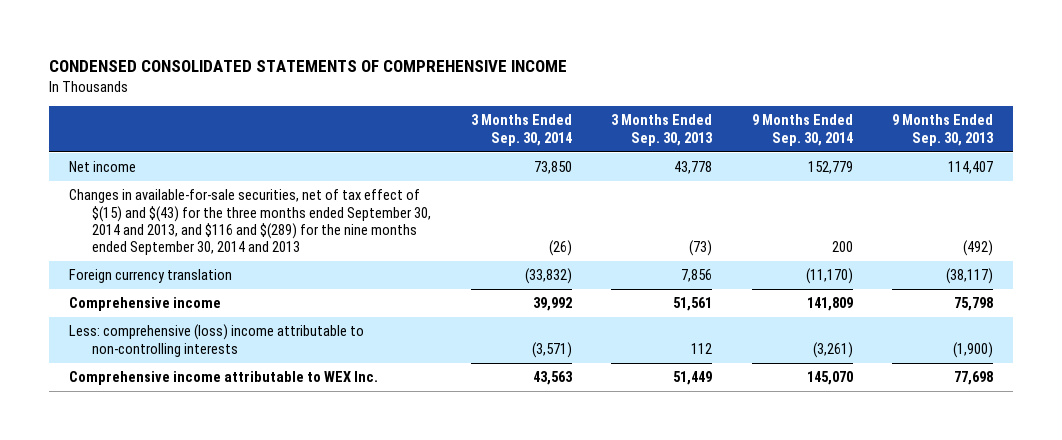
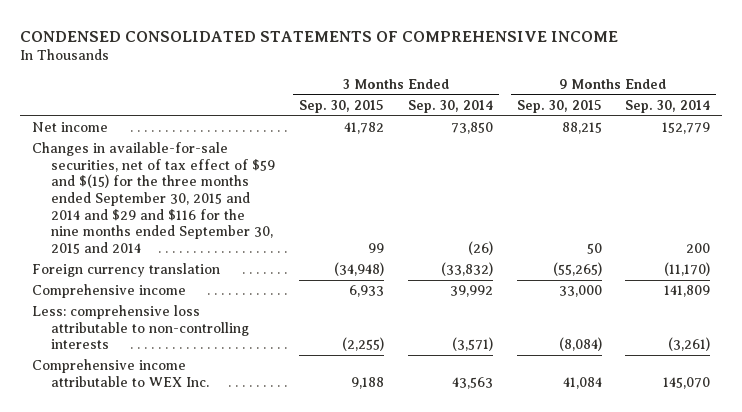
[611,114,714,146] 3 Months Ended Sep. 30, 2013 -> none
[892,114,995,146] 9 Months Ended Sep. 30, 2013 -> none
none -> [298,100,384,114] Sep. 30, 2015
none -> [516,100,602,114] Sep. 30, 2015
[68,189,432,256] Changes in available-for-sale securities, net of tax effect of $(15) and $(43) for the three months ended September 30, 2014 and 2013, and $116 and $(289) for the nine months ended September 30, 2014 and 2013 -> [31,142,276,255] Changes in available-for-sale securities, net of tax effect of $59 and $(15) for the three months ended September 30, 2015 and 2014 and $29 and $116 for the nine months ended September 30, 2015 and 2014
[68,324,364,357] Less: comprehensive (loss) income attributable to non-controlling interests -> [31,305,250,350] Less: comprehensive loss attributable to non-controlling interests

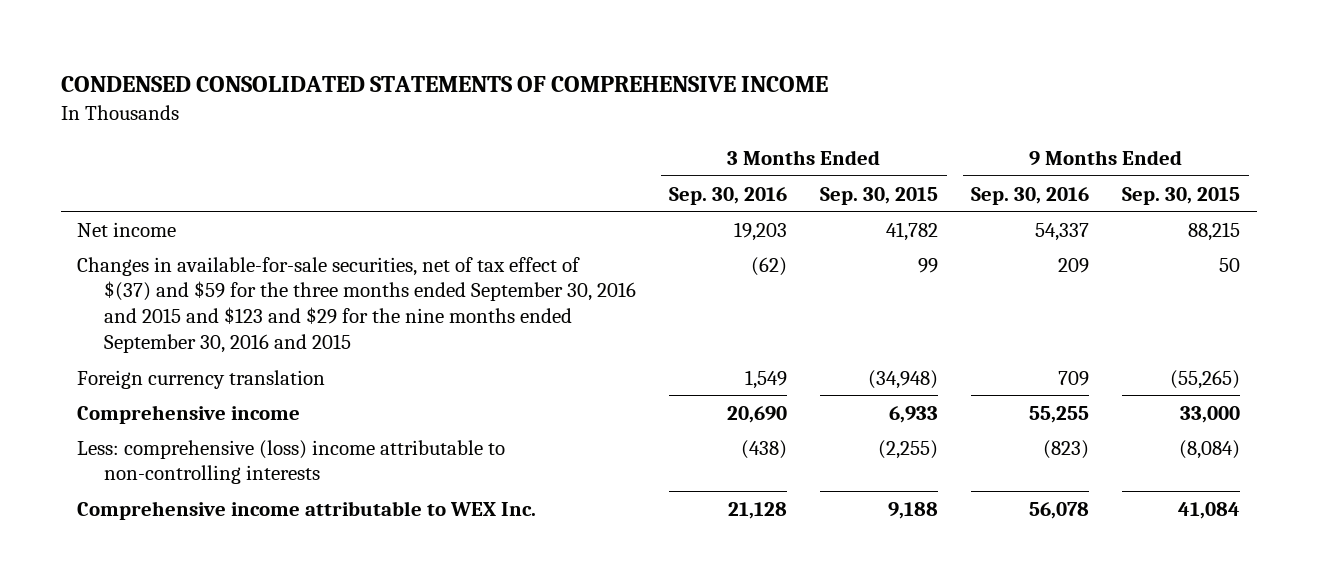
[407,100,493,114] Sep. 30, 2014 -> none
[625,100,711,114] Sep. 30, 2014 -> none
none -> [669,186,788,205] Sep. 30, 2016
none -> [971,186,1090,205] Sep. 30, 2016
[31,142,276,255] Changes in available-for-sale securities, net of tax effect of $59 and $(15) for the three months ended September 30, 2015 and 2014 and $29 and $116 for the nine months ended September 30, 2015 and 2014 -> [77,256,637,354] Changes in available-for-sale securities, net of tax effect of $(37) and $59 for the three months ended September 30, 2016 and 2015 and $123 and $29 for the nine months ended September 30, 2016 and 2015
[31,305,250,350] Less: comprehensive loss attributable to non-controlling interests -> [77,439,506,485] Less: comprehensive (loss) income attributable to non-controlling interests

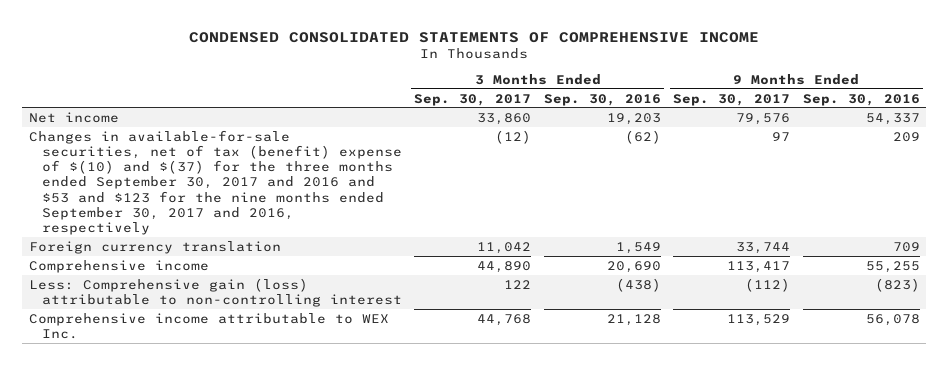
[820,186,939,205] Sep. 30, 2015 -> none
[1122,186,1241,205] Sep. 30, 2015 -> none
none -> [414,93,532,106] Sep. 30, 2017
none -> [673,93,791,106] Sep. 30, 2017
[77,256,637,354] Changes in available-for-sale securities, net of tax effect of $(37) and $59 for the three months ended September 30, 2016 and 2015 and $123 and $29 for the nine months ended September 30, 2016 and 2015 -> [28,129,402,236] Changes in available-for-sale securities, net of tax (benefit) expense of $(10) and $(37) for the three months ended September 30, 2017 and 2016 and $53 and $123 for the nine months ended September 30, 2017 and 2016, respectively
[77,439,506,485] Less: comprehensive (loss) income attributable to non-controlling interests -> [28,277,402,307] Less: Comprehensive gain (loss) attributable to non-controlling interest

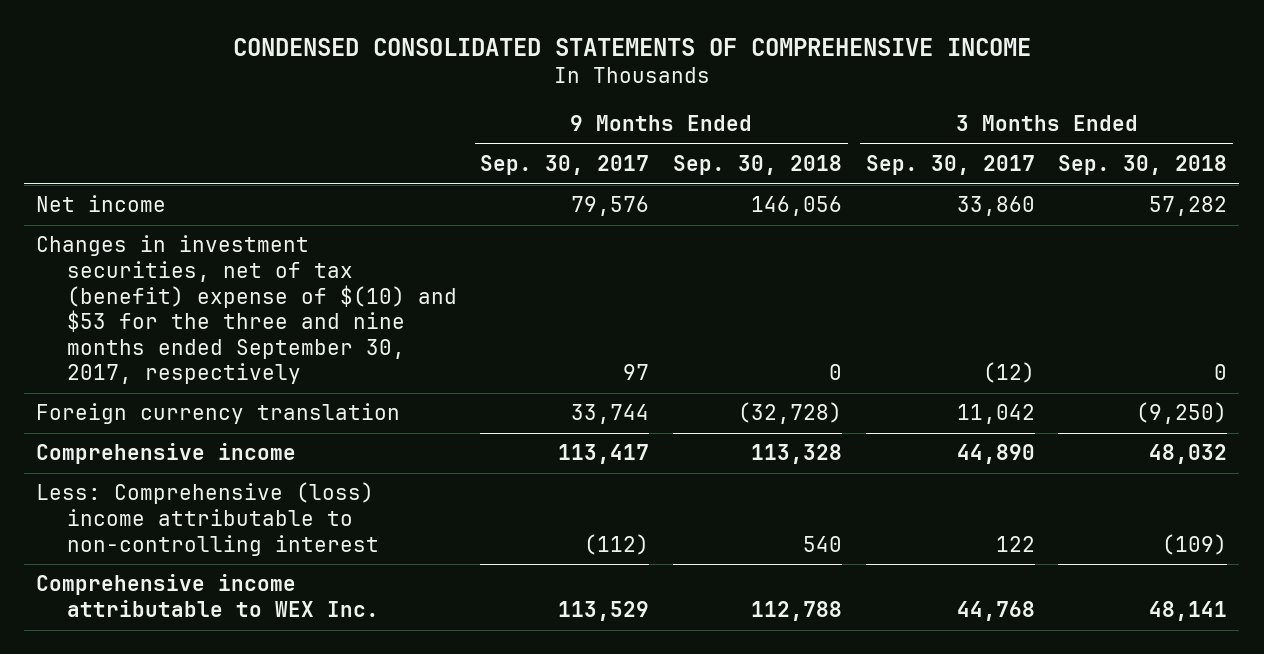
[543,93,661,106] Sep. 30, 2016 -> none
[802,93,920,106] Sep. 30, 2016 -> none
none -> [673,155,843,176] Sep. 30, 2018
none -> [1058,155,1228,176] Sep. 30, 2018
[28,129,402,236] Changes in available-for-sale securities, net of tax (benefit) expense of $(10) and $(37) for the three months ended September 30, 2017 and 2016 and $53 and $123 for the nine months ended September 30, 2017 and 2016, respectively -> [36,235,457,385] Changes in investment securities, net of tax (benefit) expense of $(10) and $53 for the three and nine months ended September 30, 2017, respectively
[28,277,402,307] Less: Comprehensive gain (loss) attributable to non-controlling interest -> [36,482,379,556] Less: Comprehensive (loss) income attributable to non-controlling interest

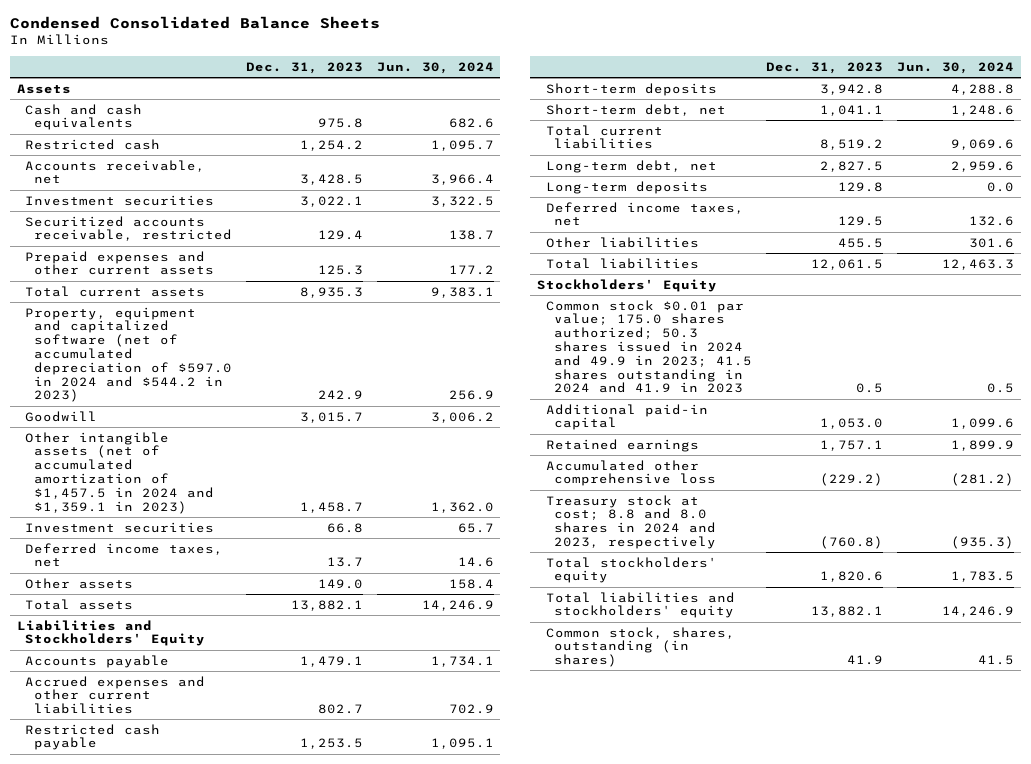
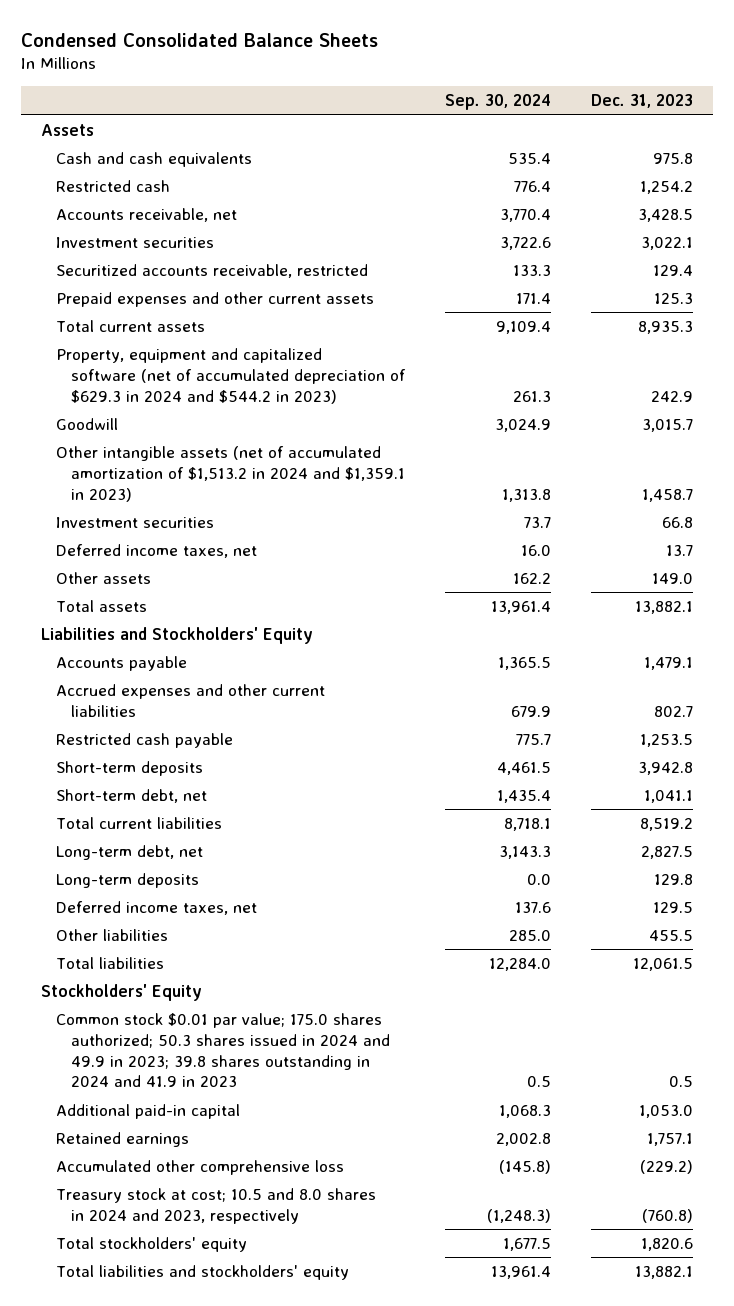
[376,62,494,75] Jun. 30, 2024 -> none
none -> [445,94,552,111] Sep. 30, 2024
[25,306,232,403] Property, equipment and capitalized software (net of accumulated depreciation of $597.0 in 2024 and $544.2 in 2023) -> [55,347,407,404] Property, equipment and capitalized software (net of accumulated depreciation of $629.3 in 2024 and $544.2 in 2023)
[25,431,214,514] Other intangible assets (net of accumulated amortization of $1,457.5 in 2024 and $1,359.1 in 2023) -> [55,445,406,502] Other intangible assets (net of accumulated amortization of $1,513.2 in 2024 and $1,359.1 in 2023)
[545,299,753,394] Common stock $0.01 par value; 175.0 shares authorized; 50.3 shares issued in 2024 and 49.9 in 2023; 41.5 shares outstanding in 2024 and 41.9 in 2023 -> [55,1012,391,1088] Common stock $0.01 par value; 175.0 shares authorized; 50.3 shares issued in 2024 and 49.9 in 2023; 39.8 shares outstanding in 2024 and 41.9 in 2023
[545,494,717,550] Treasury stock at cost; 8.8 and 8.0 shares in 2024 and 2023, respectively -> [55,1187,376,1224] Treasury stock at cost; 10.5 and 8.0 shares in 2024 and 2023, respectively
[545,626,735,668] Common stock, shares, outstanding (in shares) -> none

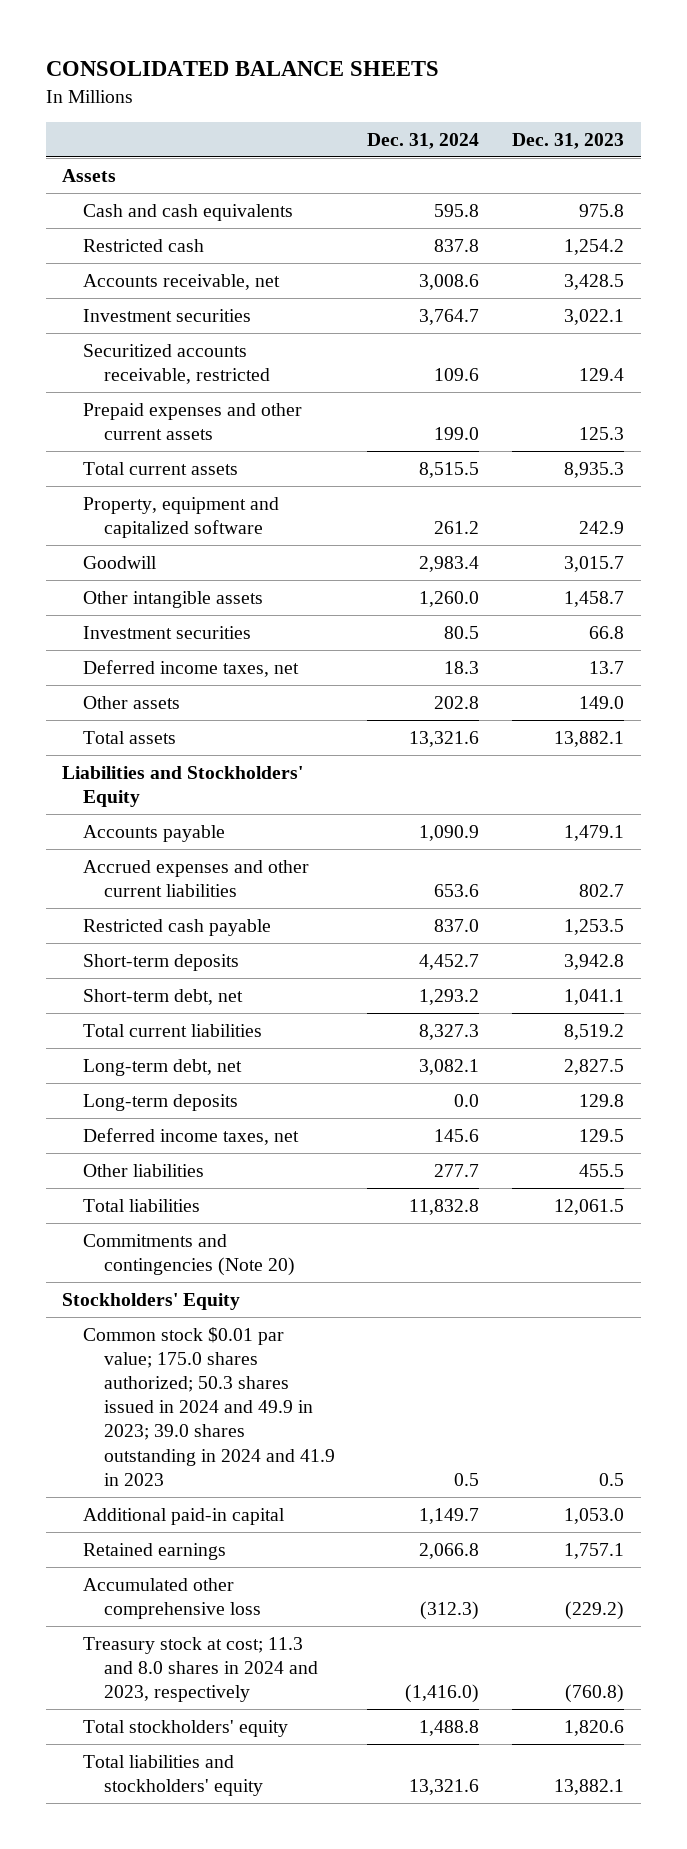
[20,32,378,47] Condensed Consolidated Balance Sheets -> [45,61,439,77] CONSOLIDATED BALANCE SHEETS
[445,94,552,111] Sep. 30, 2024 -> none
none -> [367,132,480,149] Dec. 31, 2024
[55,347,407,404] Property, equipment and capitalized software (net of accumulated depreciation of $629.3 in 2024 and $544.2 in 2023) -> [82,496,279,538] Property, equipment and capitalized software
[55,445,406,502] Other intangible assets (net of accumulated amortization of $1,513.2 in 2024 and $1,359.1 in 2023) -> [82,590,263,608] Other intangible assets
none -> [82,1233,295,1276] Commitments and contingencies (Note 20)
[55,1012,391,1088] Common stock $0.01 par value; 175.0 shares authorized; 50.3 shares issued in 2024 and 49.9 in 2023; 39.8 shares outstanding in 2024 and 41.9 in 2023 -> [82,1326,335,1486] Common stock $0.01 par value; 175.0 shares authorized; 50.3 shares issued in 2024 and 49.9 in 2023; 39.0 shares outstanding in 2024 and 41.9 in 2023
[55,1187,376,1224] Treasury stock at cost; 10.5 and 8.0 shares in 2024 and 2023, respectively -> [82,1636,318,1703] Treasury stock at cost; 11.3 and 8.0 shares in 2024 and 2023, respectively

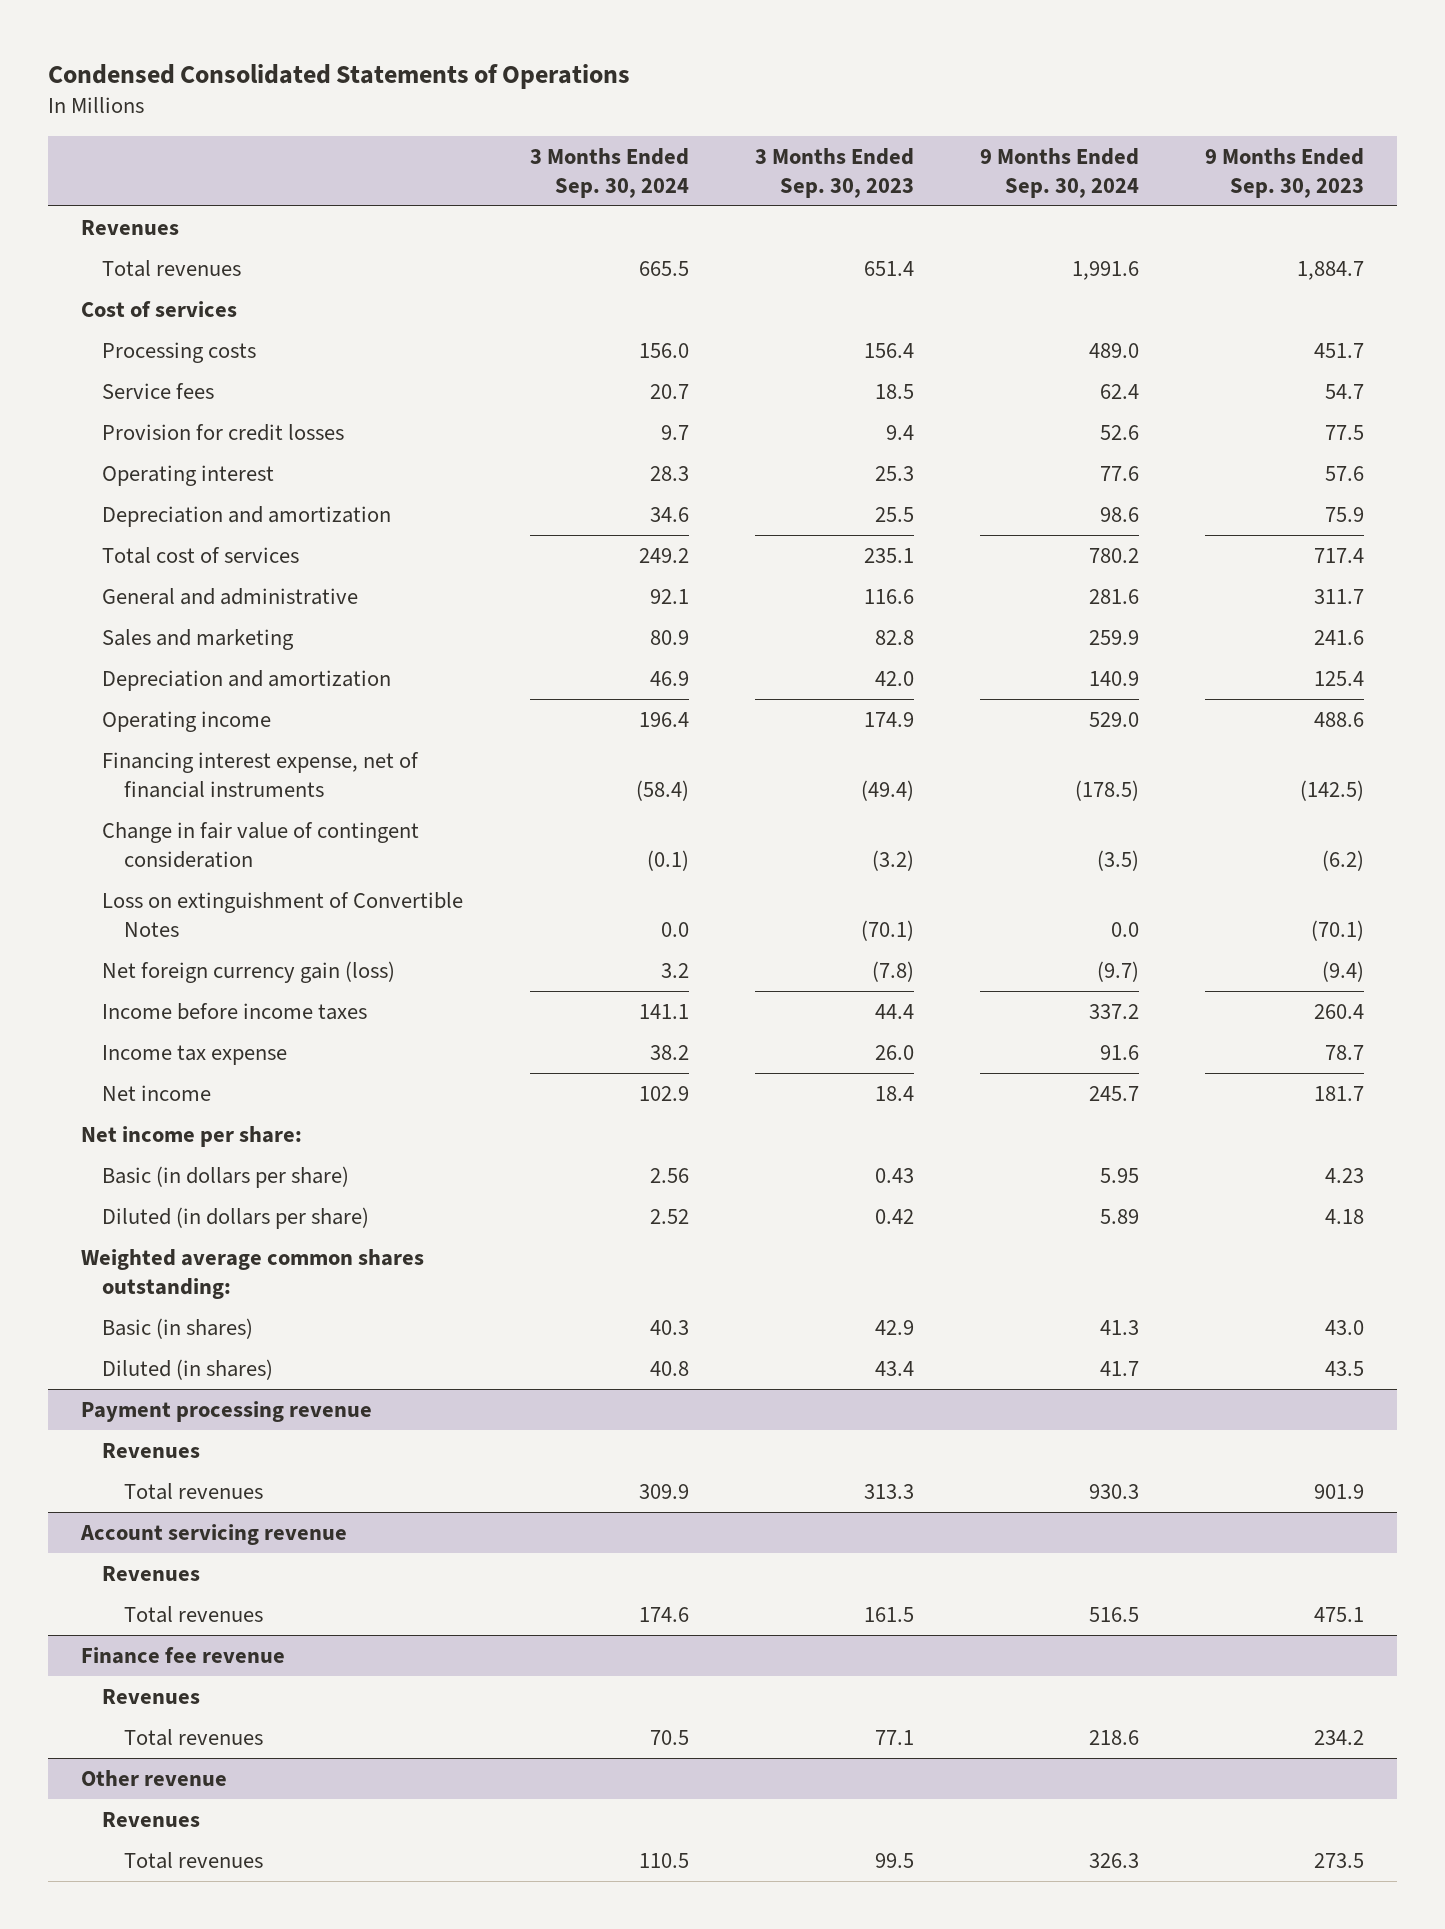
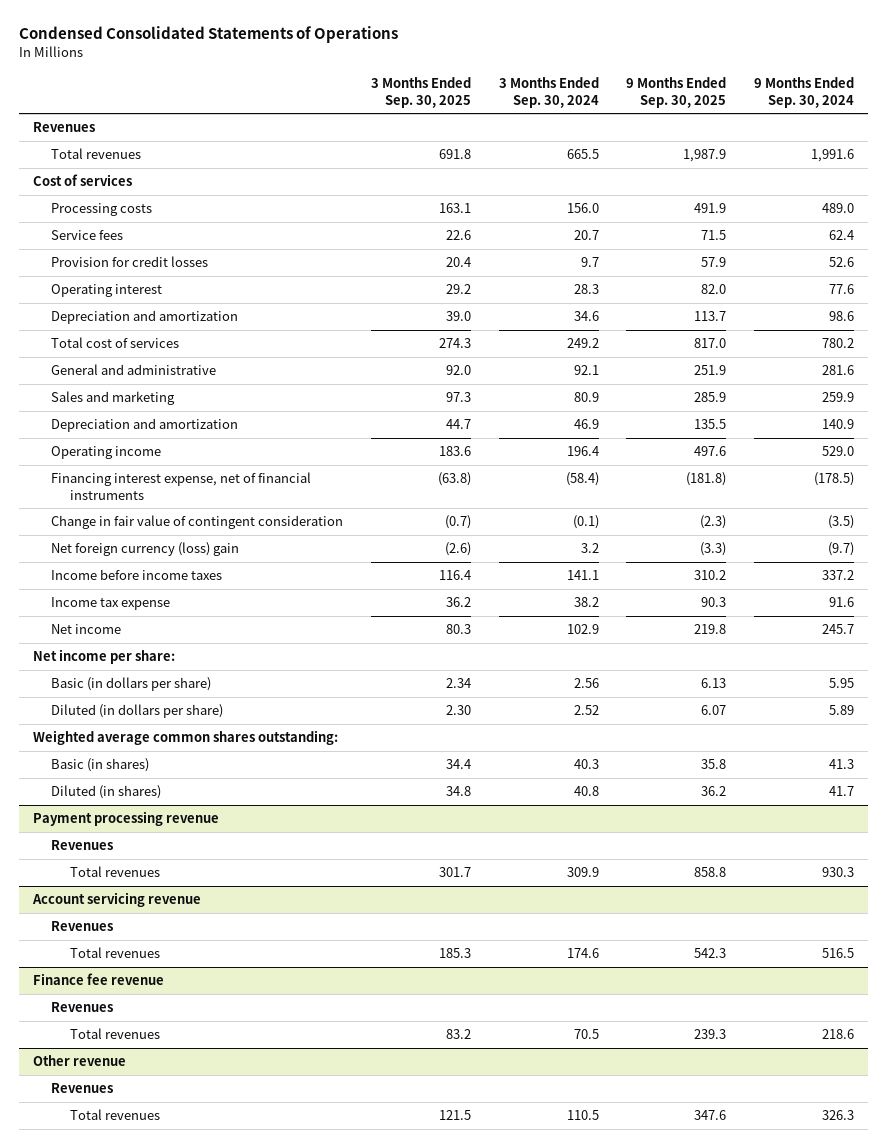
[754,147,914,199] 3 Months Ended Sep. 30, 2023 -> none
[1205,147,1365,199] 9 Months Ended Sep. 30, 2023 -> none
none -> [370,77,471,108] 3 Months Ended Sep. 30, 2025
none -> [626,77,727,108] 9 Months Ended Sep. 30, 2025
[102,891,464,938] Loss on extinguishment of Convertible Notes -> none
[102,960,396,983] Net foreign currency gain (loss) -> [51,542,240,557] Net foreign currency (loss) gain

